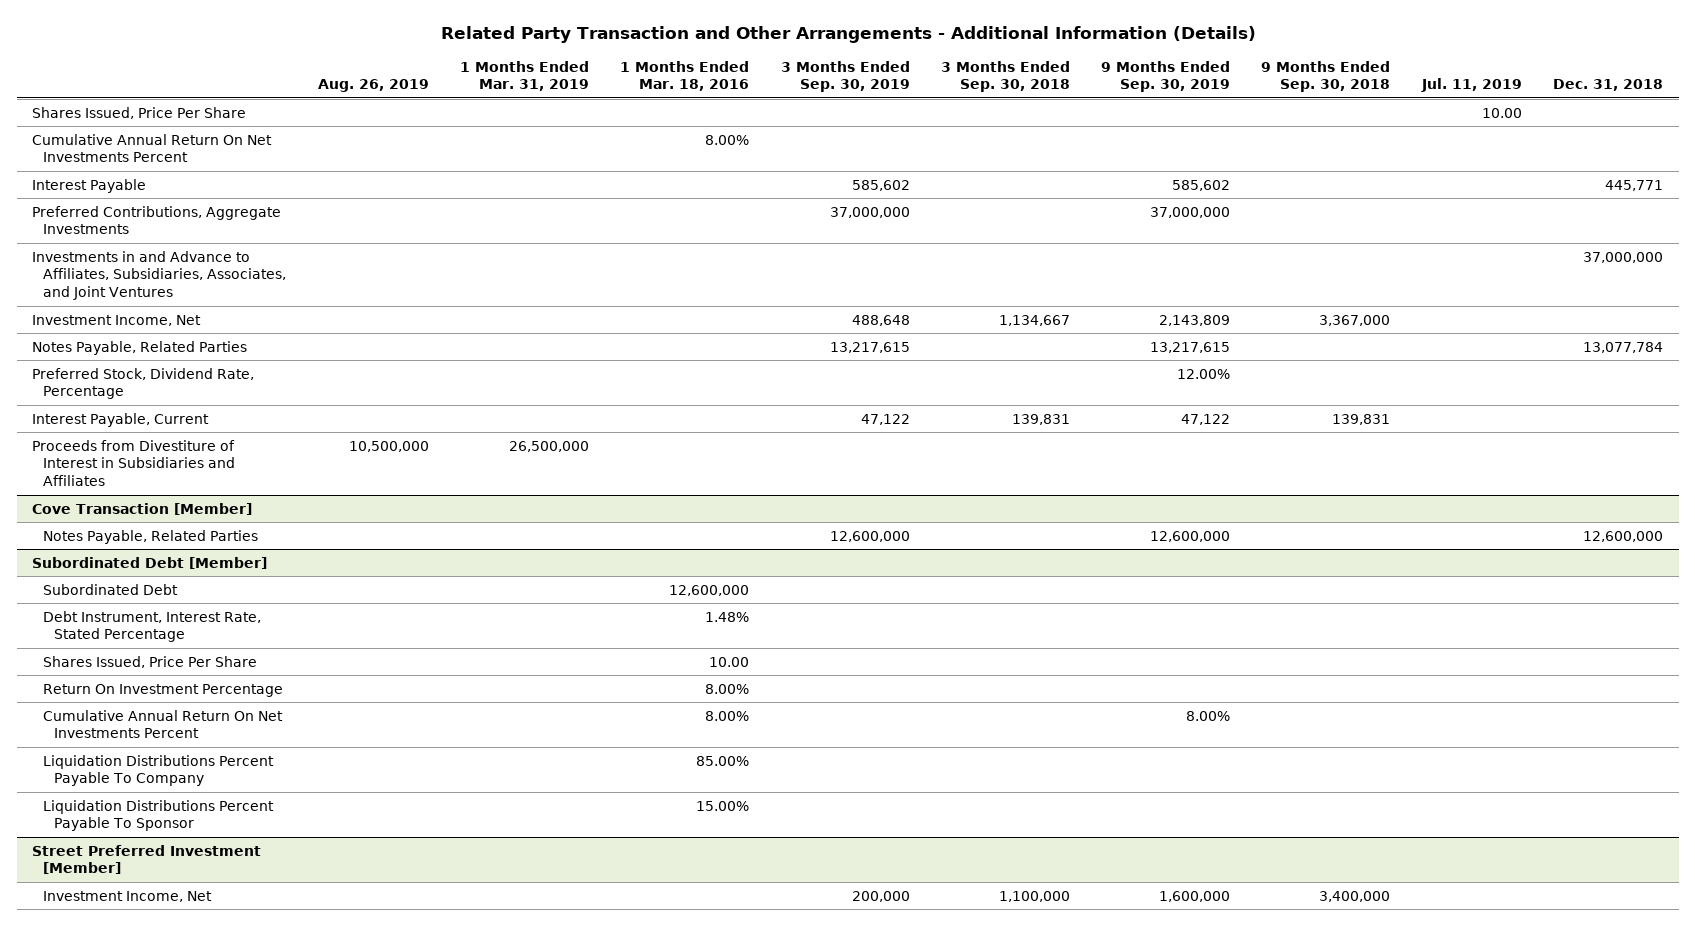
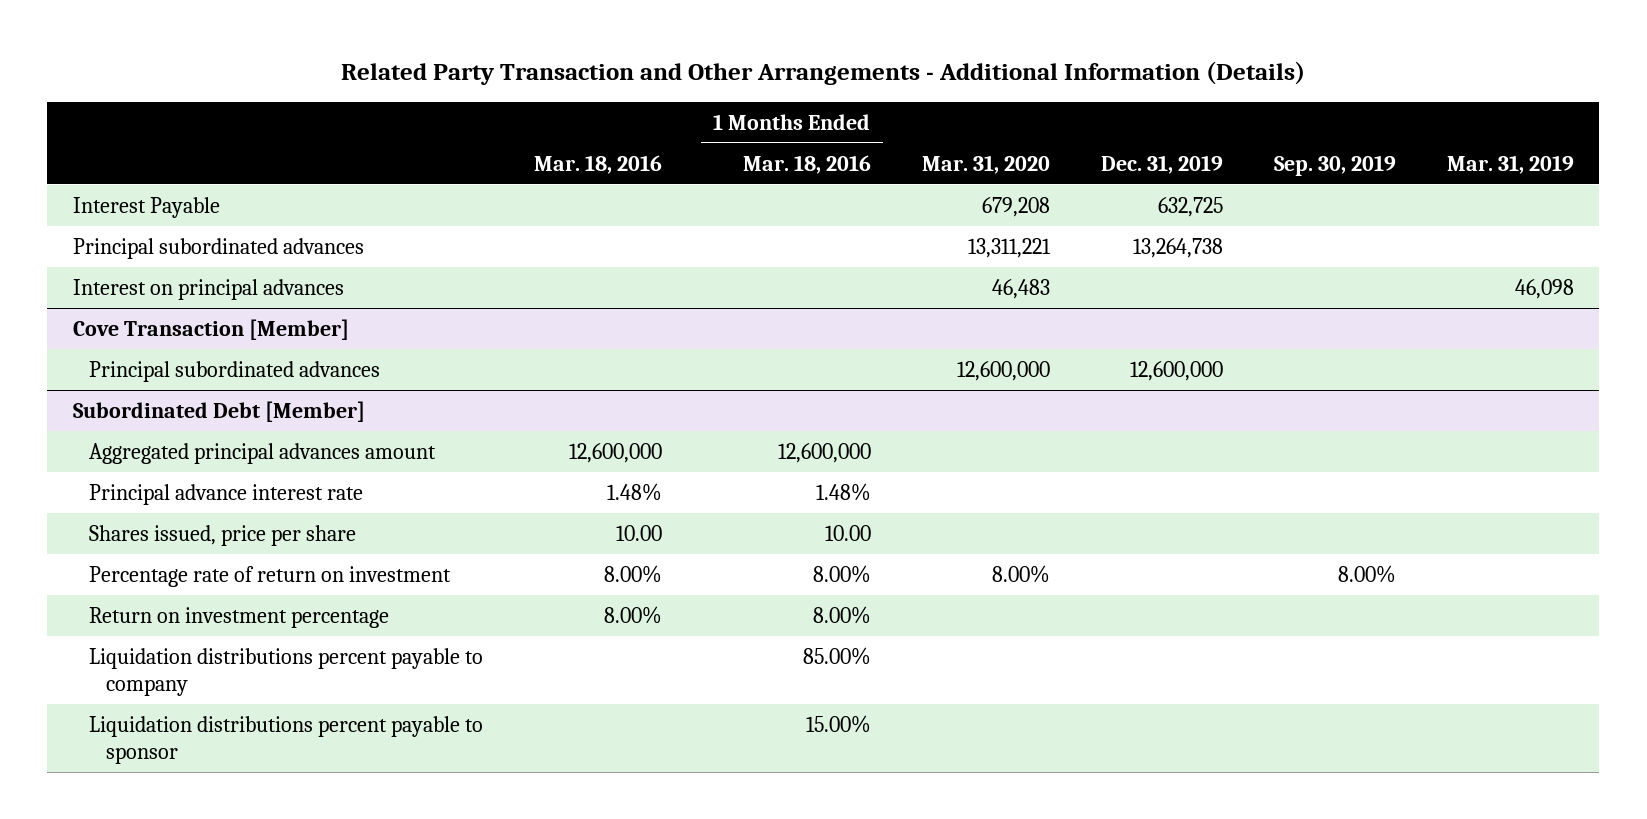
[317,79,429,93] Aug. 26, 2019 -> none
[459,60,589,92] 1 Months Ended Mar. 31, 2019 -> none
[780,60,910,93] 3 Months Ended Sep. 30, 2019 -> none
[940,60,1070,93] 3 Months Ended Sep. 30, 2018 -> none
[1101,60,1231,93] 9 Months Ended Sep. 30, 2019 -> none
[1261,60,1391,93] 9 Months Ended Sep. 30, 2018 -> none
[1420,78,1522,93] Jul. 11, 2019 -> none
[1553,79,1664,92] Dec. 31, 2018 -> none
none -> [534,154,663,174] Mar. 18, 2016
none -> [921,154,1050,174] Mar. 31, 2020
none -> [1100,154,1223,174] Dec. 31, 2019
none -> [1273,154,1396,176] Sep. 30, 2019
none -> [1446,154,1574,174] Mar. 31, 2019
[32,106,247,119] Shares Issued, Price Per Share -> none
[32,133,273,163] Cumulative Annual Return On Net Investments Percent -> none
[32,205,282,235] Preferred Contributions, Aggregate Investments -> none
[32,250,287,301] Investments in and Advance to Affiliates, Subsidiaries, Associates, and Joint Ventures -> none
[32,314,202,326] Investment Income, Net -> none
[32,367,255,400] Preferred Stock, Dividend Rate, Percentage -> none
[32,439,236,487] Proceeds from Divestiture of Interest in Subsidiaries and Affiliates -> none
[32,340,248,355] Notes Payable, Related Parties -> [72,237,364,259] Principal subordinated advances
[32,412,210,427] Interest Payable, Current -> [72,278,344,300] Interest on principal advances
[43,529,259,544] Notes Payable, Related Parties -> [89,360,381,382] Principal subordinated advances
[32,844,262,875] Street Preferred Investment [Member] -> none
[43,890,213,902] Investment Income, Net -> none
[43,583,179,595] Subordinated Debt -> [89,442,437,464] Aggregated principal advances amount
[43,610,262,643] Debt Instrument, Interest Rate, Stated Percentage -> [89,483,364,505] Principal advance interest rate
[43,655,258,668] Shares Issued, Price Per Share -> [89,524,357,546] Shares issued, price per share
[43,683,284,697] Return On Investment Percentage -> [89,565,452,587] Percentage rate of return on investment
[43,709,284,739] Cumulative Annual Return On Net Investments Percent -> [89,606,390,628] Return on investment percentage
[43,754,275,787] Liquidation Distributions Percent Payable To Company -> [89,647,484,696] Liquidation distributions percent payable to company
[43,799,275,832] Liquidation Distributions Percent Payable To Sponsor -> [89,715,484,764] Liquidation distributions percent payable to sponsor

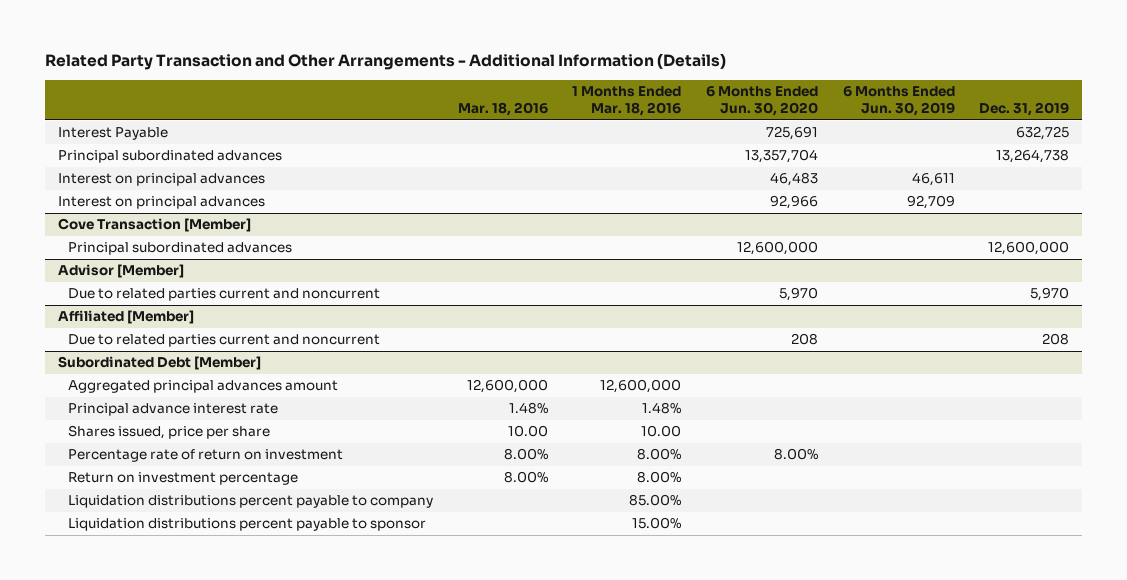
[921,154,1050,174] Mar. 31, 2020 -> none
[1273,154,1396,176] Sep. 30, 2019 -> none
[1446,154,1574,174] Mar. 31, 2019 -> none
none -> [705,86,818,117] 6 Months Ended Jun. 30, 2020
none -> [842,86,955,117] 6 Months Ended Jun. 30, 2019
none -> [57,196,265,210] Interest on principal advances
none -> [57,264,184,279] Advisor [Member]
none -> [67,288,380,302] Due to related parties current and noncurrent
none -> [57,310,194,325] Affiliated [Member]
none -> [67,334,380,348] Due to related parties current and noncurrent

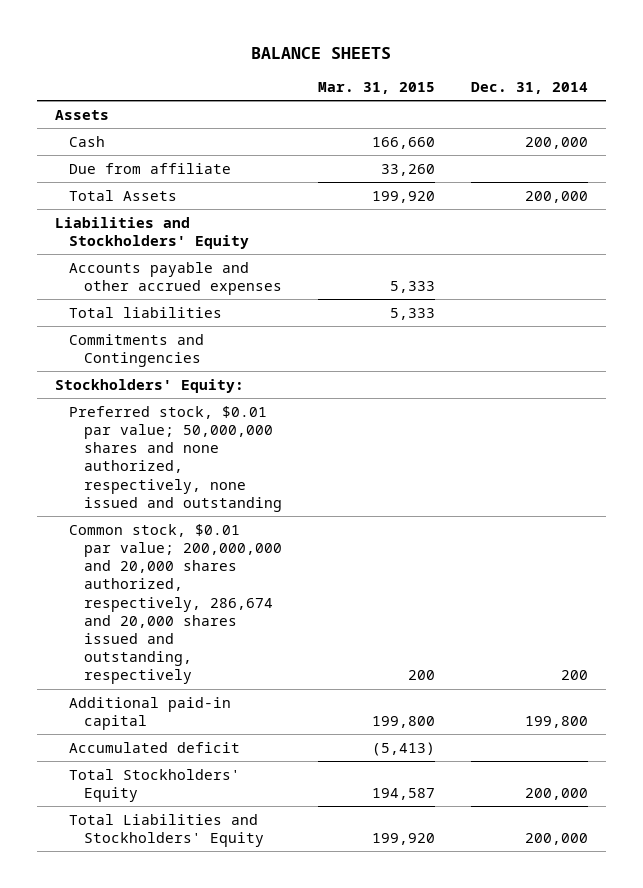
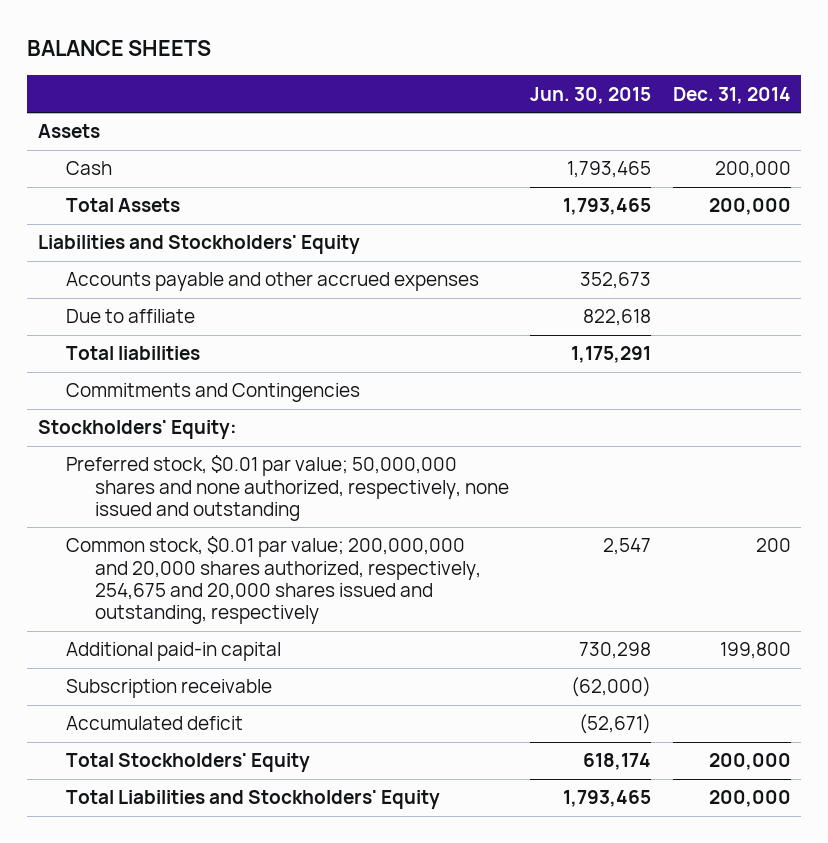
[317,81,435,94] Mar. 31, 2015 -> none
none -> [530,86,652,104] Jun. 30, 2015
[69,162,232,174] Due from affiliate -> none
none -> [66,309,196,324] Due to affiliate
[69,523,282,685] Common stock, $0.01 par value; 200,000,000 and 20,000 shares authorized, respectively, 286,674 and 20,000 shares issued and outstanding, respectively -> [66,536,481,624] Common stock, $0.01 par value; 200,000,000 and 20,000 shares authorized, respectively, 254,675 and 20,000 shares issued and outstanding, respectively
none -> [66,679,273,699] Subscription receivable

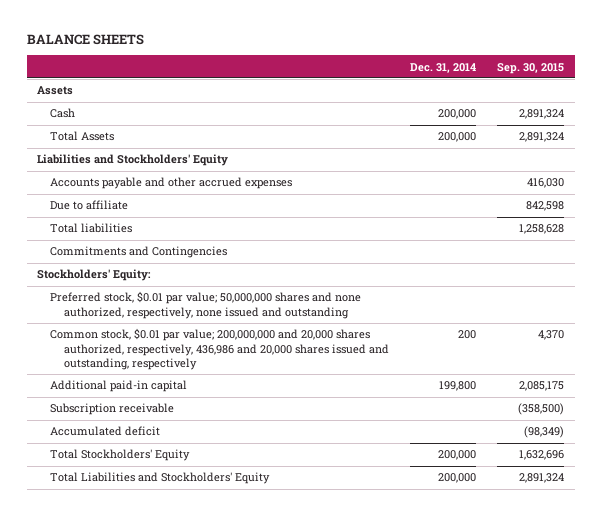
[530,86,652,104] Jun. 30, 2015 -> none
none -> [497,62,565,74] Sep. 30, 2015
[66,536,481,624] Common stock, $0.01 par value; 200,000,000 and 20,000 shares authorized, respectively, 254,675 and 20,000 shares issued and outstanding, respectively -> [50,328,389,370] Common stock, $0.01 par value; 200,000,000 and 20,000 shares authorized, respectively, 436,986 and 20,000 shares issued and outstanding, respectively

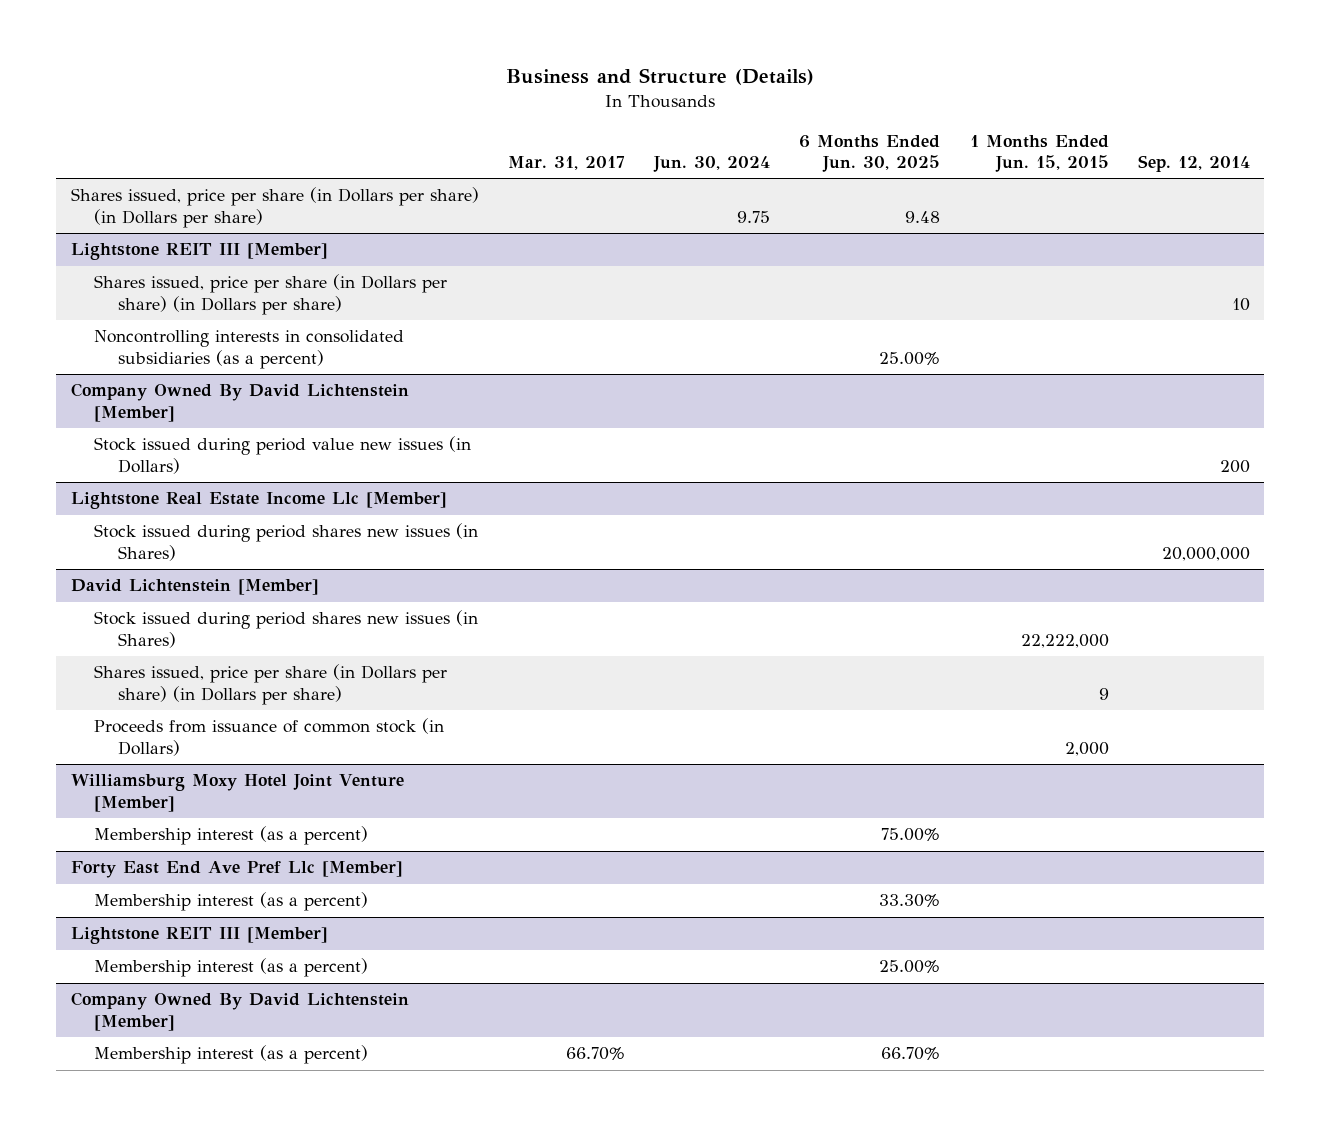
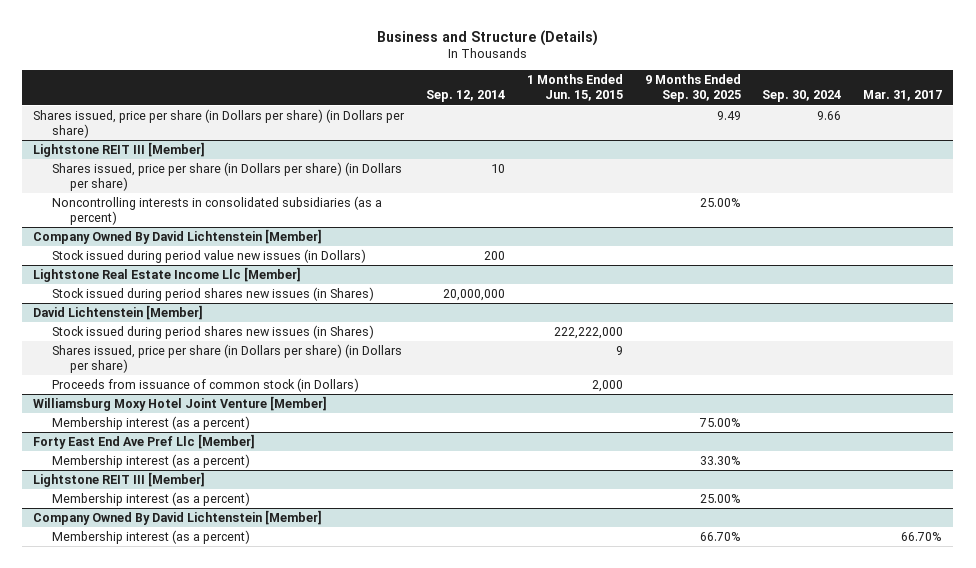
[653,156,771,173] Jun. 30, 2024 -> none
[799,134,941,173] 6 Months Ended Jun. 30, 2025 -> none
none -> [644,74,741,103] 9 Months Ended Sep. 30, 2025
none -> [762,90,842,103] Sep. 30, 2024
[1020,633,1109,648] 22,222,000 -> [553,327,623,340] 222,222,000

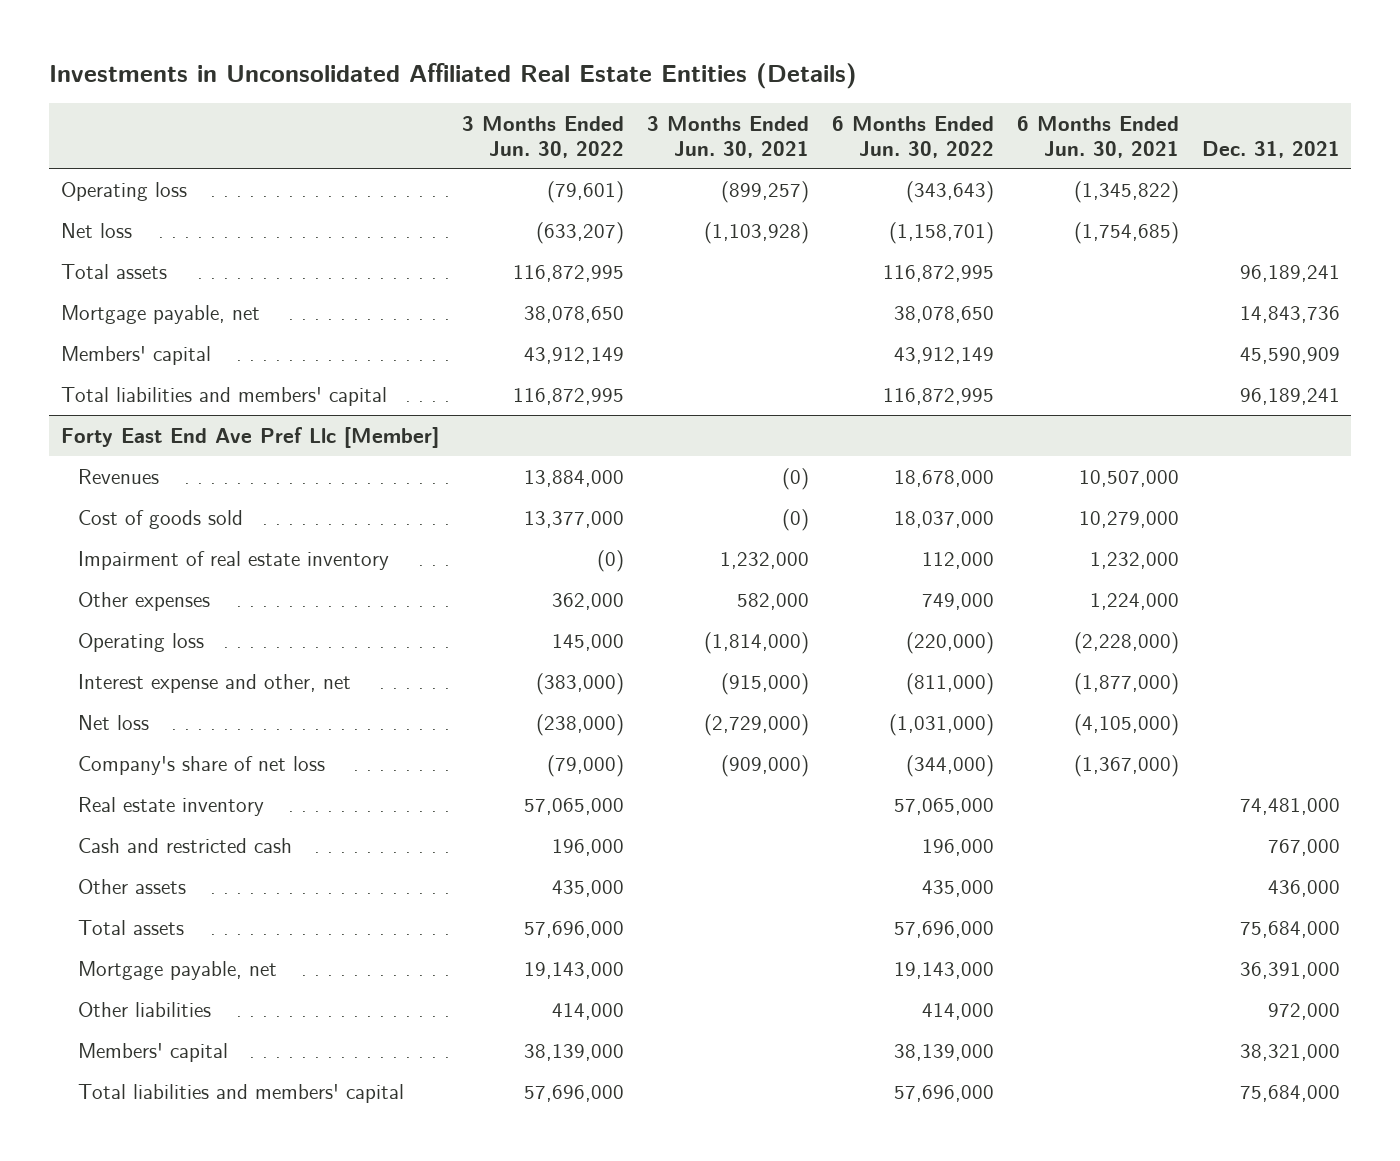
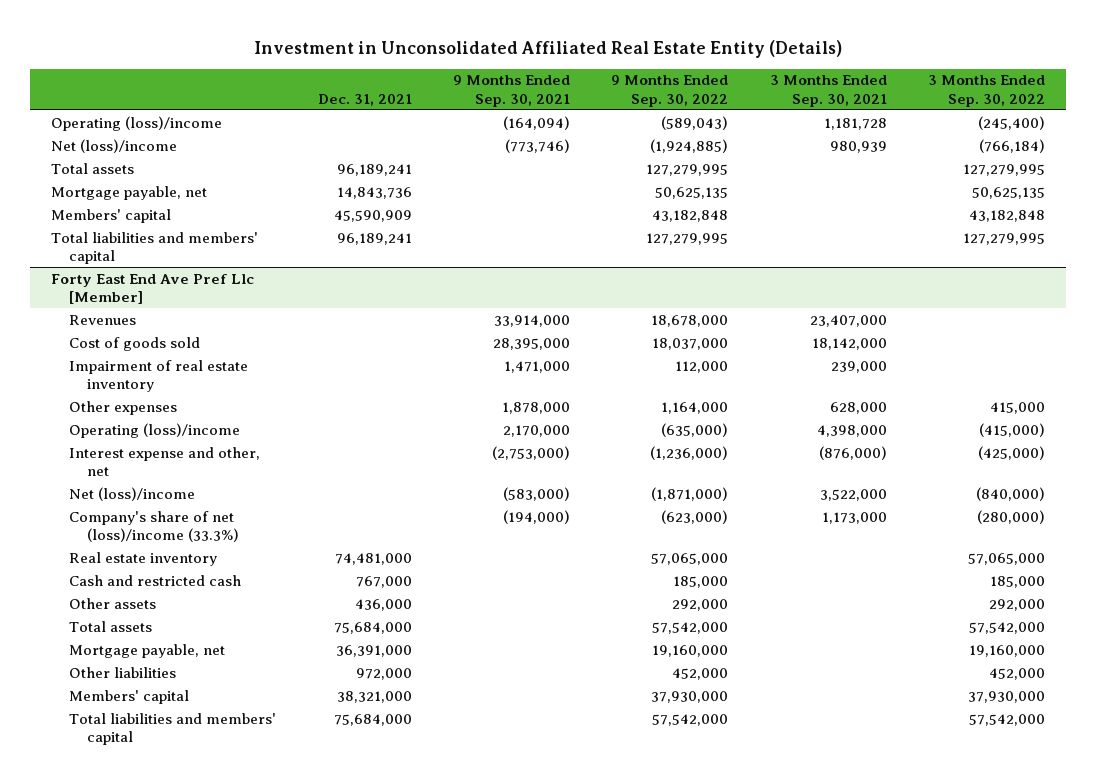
[49,62,858,89] Investments in Unconsolidated Affiliated Real Estate Entities (Details) -> [253,39,842,58] Investment in Unconsolidated Affiliated Real Estate Entity (Details)
[461,115,624,158] 3 Months Ended Jun. 30, 2022 -> none
[646,115,809,158] 3 Months Ended Jun. 30, 2021 -> none
[831,115,994,158] 6 Months Ended Jun. 30, 2022 -> none
[1016,115,1179,158] 6 Months Ended Jun. 30, 2021 -> none
none -> [452,75,570,107] 9 Months Ended Sep. 30, 2021
none -> [611,75,729,107] 9 Months Ended Sep. 30, 2022
none -> [769,75,887,107] 3 Months Ended Sep. 30, 2021
none -> [927,75,1045,107] 3 Months Ended Sep. 30, 2022
[60,181,187,201] Operating loss -> [50,115,222,131] Operating (loss)/income
[60,222,132,238] Net loss -> [50,138,177,153] Net (loss)/income
[77,632,204,652] Operating loss -> [69,422,241,438] Operating (loss)/income
[77,714,149,730] Net loss -> [69,486,196,501] Net (loss)/income
[77,755,325,775] Company's share of net loss -> [69,510,240,542] Company's share of net (loss)/income (33.3%)

